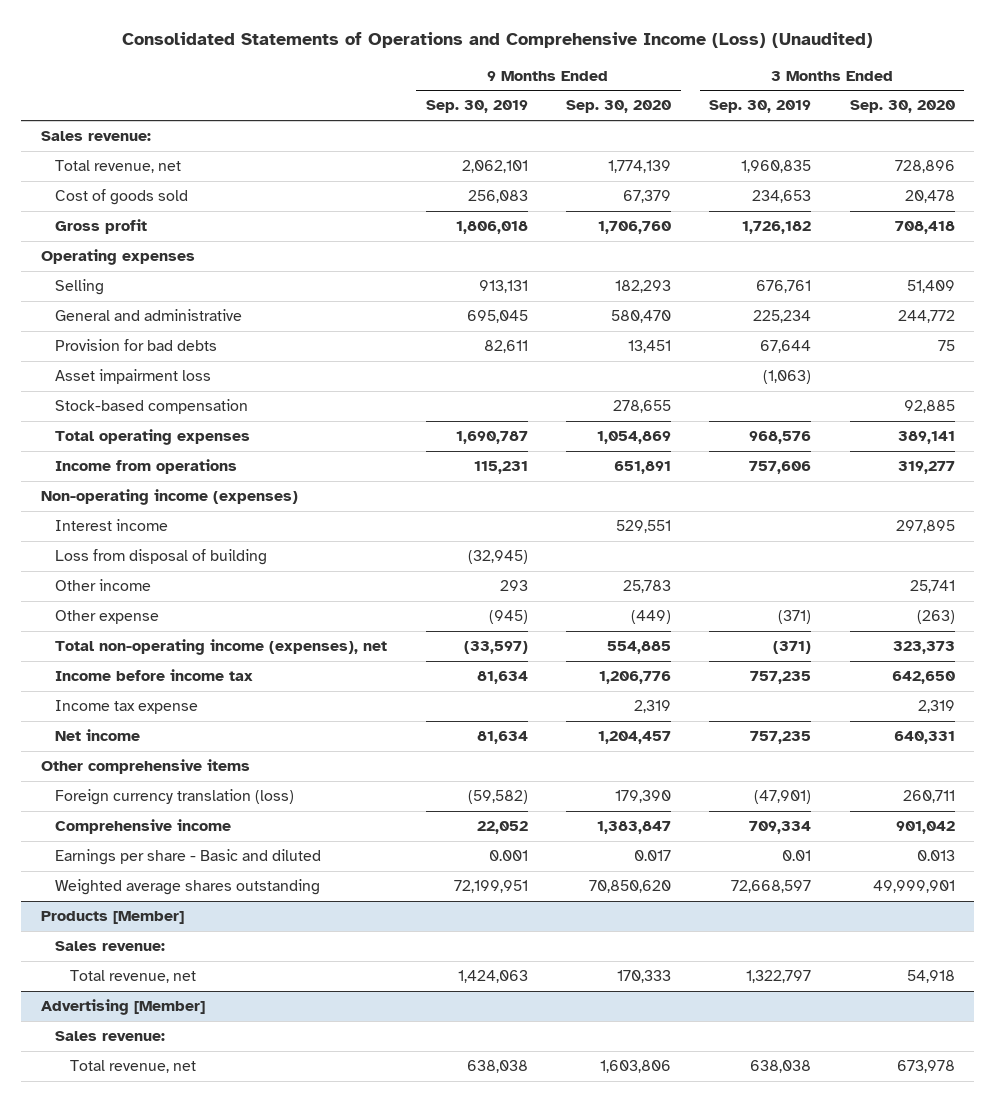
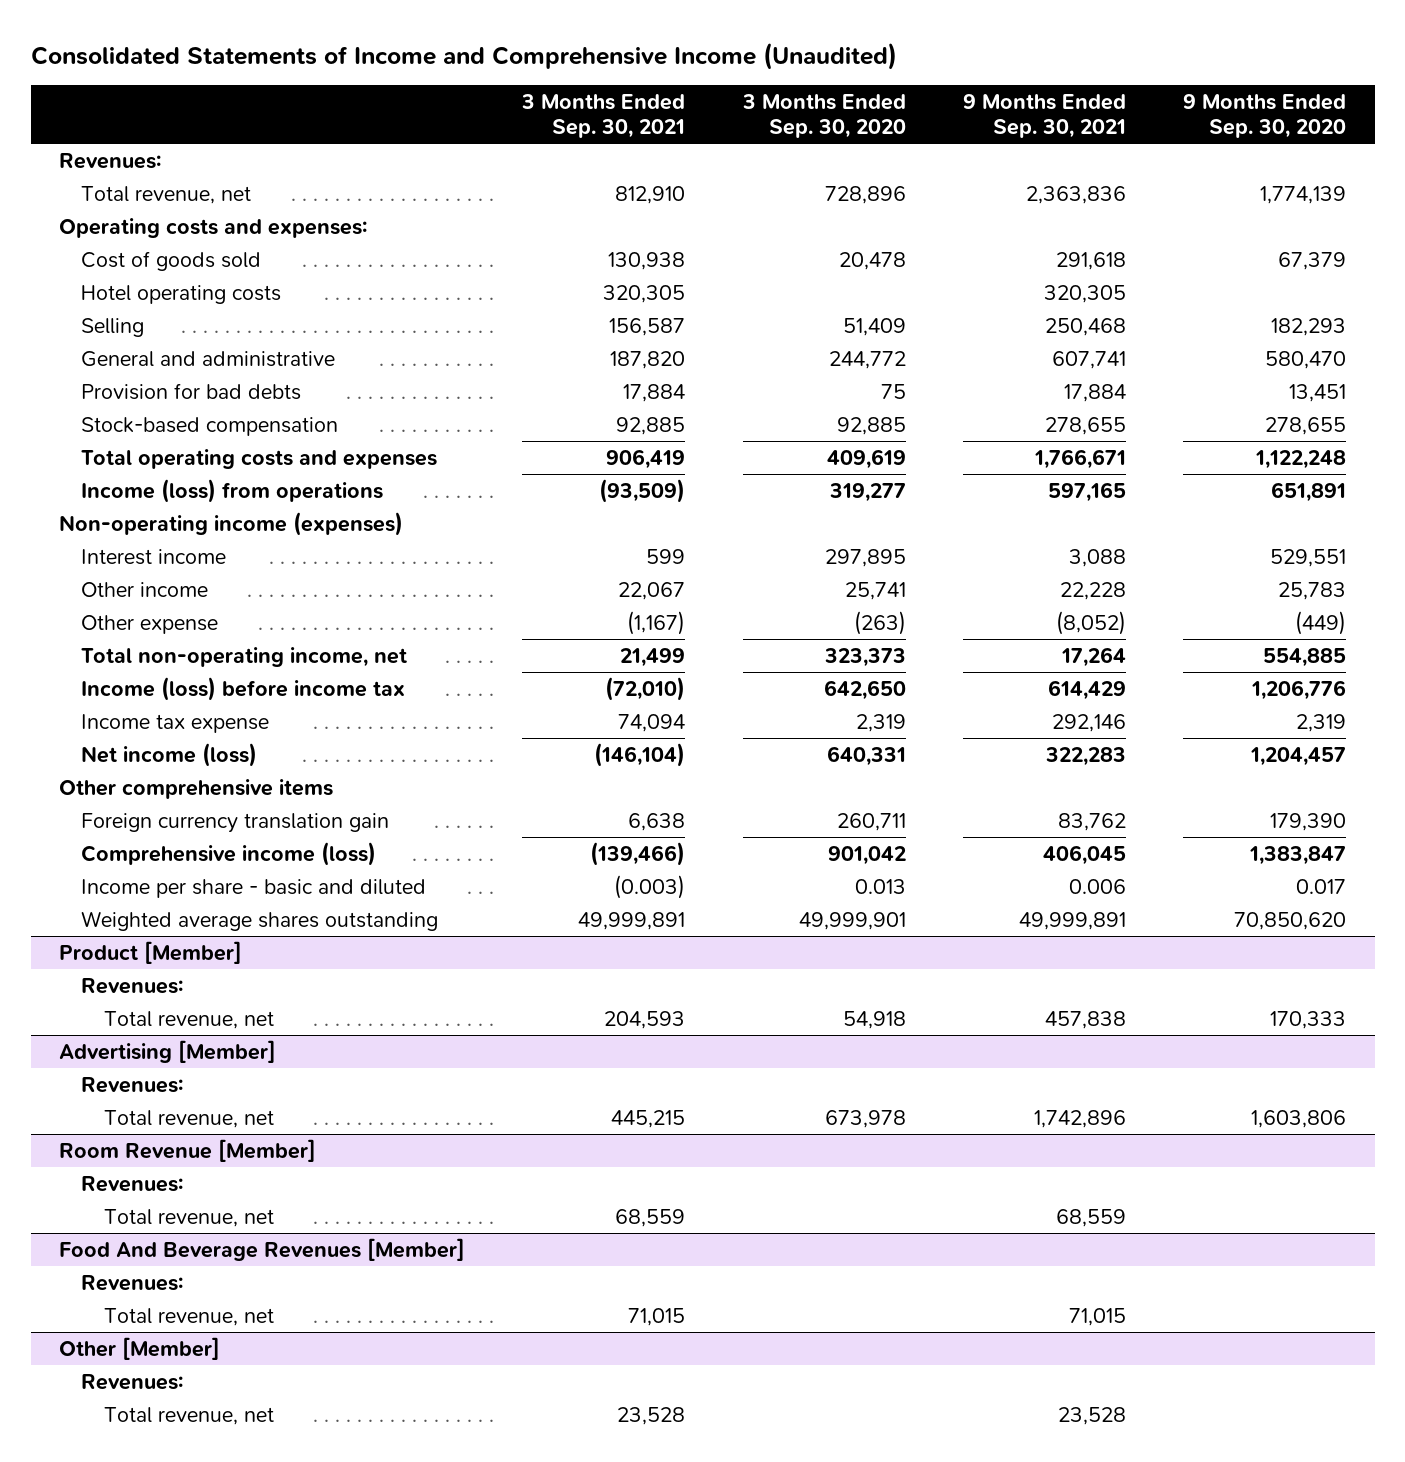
[121,32,873,49] Consolidated Statements of Operations and Comprehensive Income (Loss) (Unaudited) -> [30,41,897,70] Consolidated Statements of Income and Comprehensive Income (Unaudited)
[425,100,528,114] Sep. 30, 2019 -> none
[709,100,812,114] Sep. 30, 2019 -> none
none -> [521,94,686,138] 3 Months Ended Sep. 30, 2021
none -> [962,94,1126,138] 9 Months Ended Sep. 30, 2021
[40,131,151,142] Sales revenue: -> none
none -> [59,152,162,169] Revenues:
none -> [59,217,368,238] Operating costs and expenses:
[55,219,148,235] Gross profit -> none
[40,249,195,266] Operating expenses -> none
none -> [81,284,282,304] Hotel operating costs
[55,369,212,385] Asset impairment loss -> none
[55,429,251,446] Total operating expenses -> [81,448,438,469] Total operating costs and expenses
[596,431,671,445] 1,054,869 -> [1254,449,1346,469] 1,122,248
[897,431,955,445] 389,141 -> [826,448,906,469] 409,619
[55,459,238,475] Income from operations -> [81,478,384,503] Income (loss) from operations
[55,549,268,566] Loss from disposal of building -> none
[55,639,388,656] Total non-operating income (expenses), net -> [81,646,408,667] Total non-operating income, net
[55,669,254,682] Income before income tax -> [81,676,406,701] Income (loss) before income tax
[55,729,141,742] Net income -> [81,742,258,767] Net income (loss)
[55,789,295,806] Foreign currency translation (loss) -> [81,812,390,833] Foreign currency translation gain
[55,819,232,835] Comprehensive income -> [81,841,377,866] Comprehensive income (loss)
[55,849,322,866] Earnings per share - Basic and diluted -> [81,878,427,898] Income per share - basic and diluted
[55,941,166,952] Sales revenue: -> none
[40,911,184,925] Products [Member] -> [59,940,243,964] Product [Member]
none -> [81,977,184,994] Revenues:
[55,1031,166,1042] Sales revenue: -> none
none -> [81,1076,184,1093] Revenues:
none -> [59,1138,317,1162] Room Revenue [Member]
none -> [81,1175,184,1192] Revenues:
none -> [103,1208,274,1227] Total revenue, net
none -> [59,1237,466,1261] Food And Beverage Revenues [Member]
none -> [81,1274,184,1291] Revenues:
none -> [103,1307,274,1326] Total revenue, net
none -> [59,1336,221,1360] Other [Member]
none -> [81,1373,184,1390] Revenues:
none -> [103,1406,274,1425] Total revenue, net

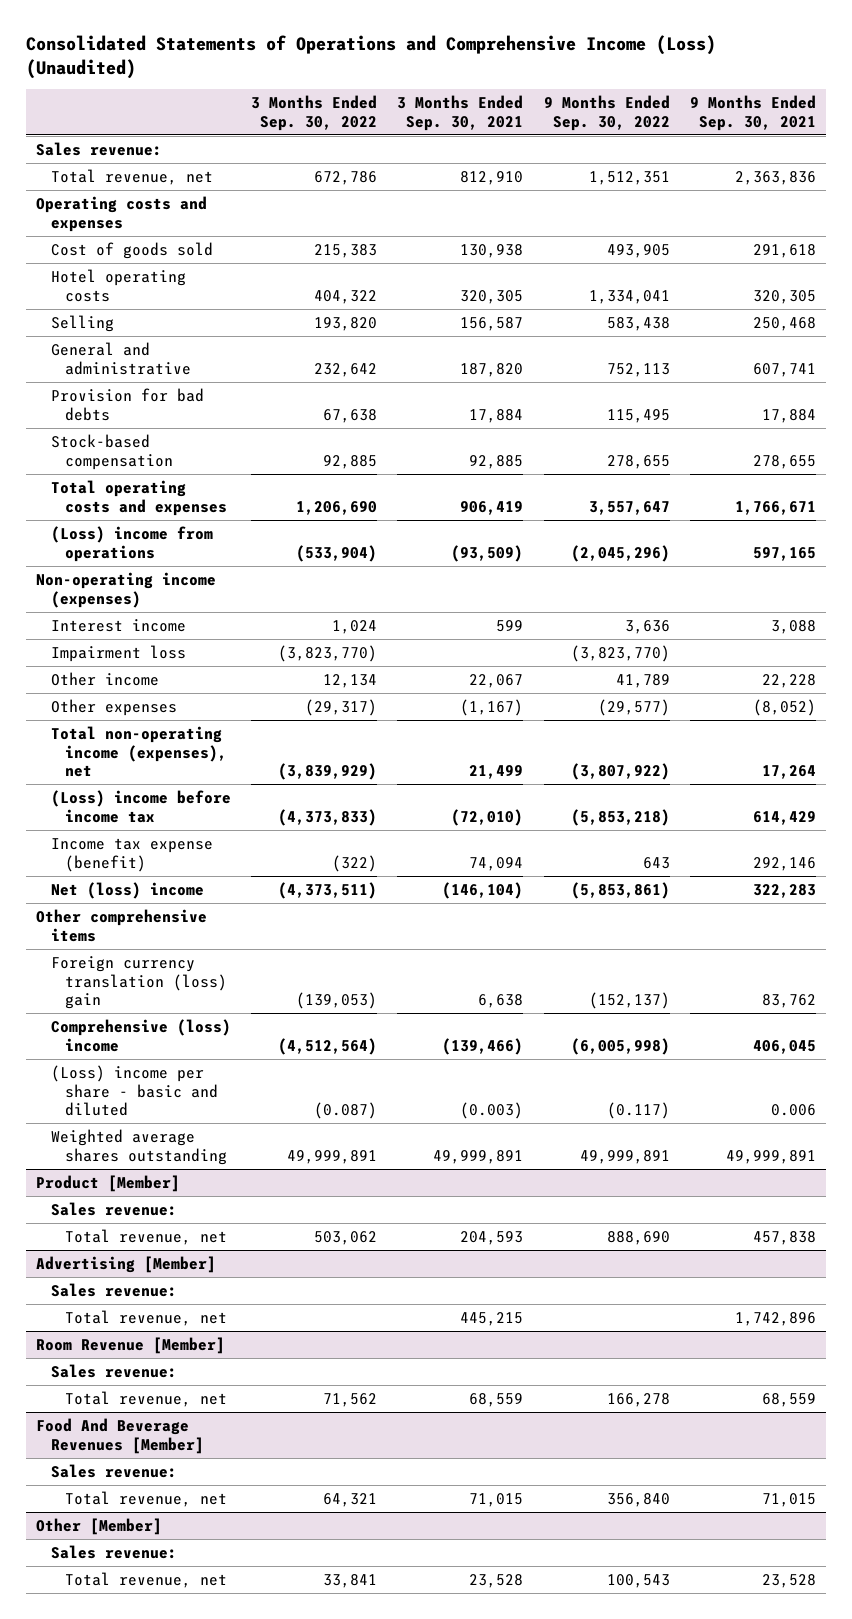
[30,41,897,70] Consolidated Statements of Income and Comprehensive Income (Unaudited) -> [25,34,716,79] Consolidated Statements of Operations and Comprehensive Income (Loss) (Unaudited)
[741,94,906,138] 3 Months Ended Sep. 30, 2020 -> none
[1182,94,1346,138] 9 Months Ended Sep. 30, 2020 -> none
none -> [250,95,377,131] 3 Months Ended Sep. 30, 2022
none -> [543,95,670,131] 9 Months Ended Sep. 30, 2022
[59,152,162,169] Revenues: -> none
none -> [35,141,162,156] Sales revenue:
[59,217,368,238] Operating costs and expenses: -> [35,195,207,232] Operating costs and expenses
[81,478,384,503] Income (loss) from operations -> [50,525,213,562] (Loss) income from operations
none -> [50,644,186,662] Impairment loss
[81,614,219,634] Other expense -> [50,698,177,716] Other expenses
[81,646,408,667] Total non-operating income, net -> [50,725,228,778] Total non-operating income (expenses), net
[81,676,406,701] Income (loss) before income tax -> [50,789,231,823] (Loss) income before income tax
[81,713,270,733] Income tax expense -> [50,837,213,872] Income tax expense (benefit)
[81,742,258,767] Net income (loss) -> [50,881,204,899] Net (loss) income
[81,812,390,833] Foreign currency translation gain -> [50,955,228,1010] Foreign currency translation (loss) gain
[81,841,377,866] Comprehensive income (loss) -> [50,1018,231,1052] Comprehensive (loss) income
[81,878,427,898] Income per share - basic and diluted -> [50,1064,219,1117] (Loss) income per share - basic and diluted
[81,977,184,994] Revenues: -> none
none -> [50,1201,177,1216] Sales revenue:
[81,1076,184,1093] Revenues: -> none
none -> [50,1282,177,1297] Sales revenue:
[81,1175,184,1192] Revenues: -> none
none -> [50,1363,177,1378] Sales revenue:
[81,1274,184,1291] Revenues: -> none
none -> [50,1463,177,1478] Sales revenue:
[81,1373,184,1390] Revenues: -> none
none -> [50,1544,177,1559] Sales revenue:

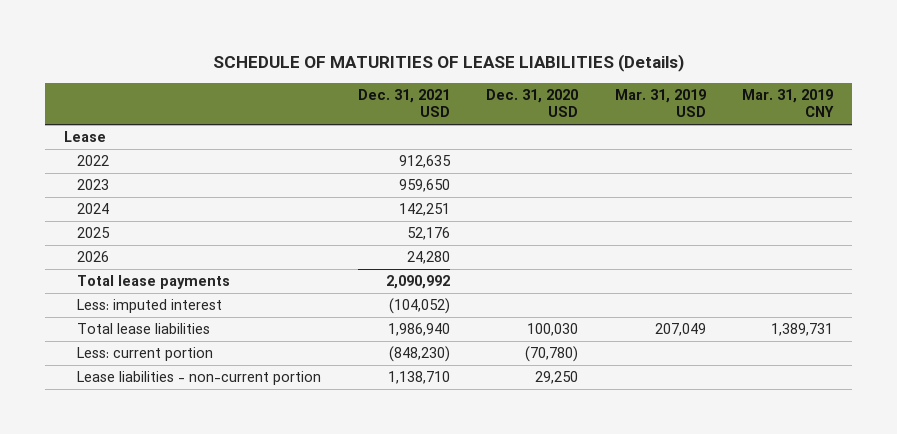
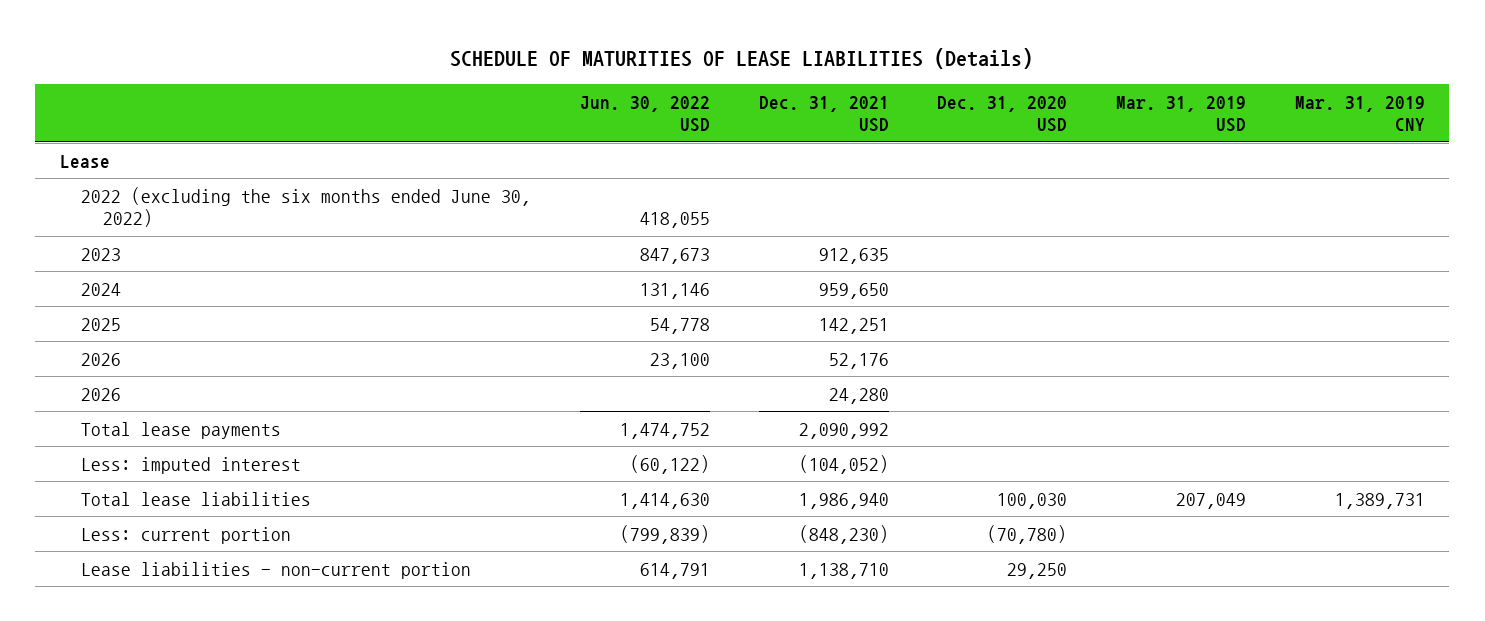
none -> [579,95,710,133] Jun. 30, 2022 USD
none -> [81,186,532,228] 2022 (excluding the six months ended June 30, 2022)
[77,155,110,167] 2022 -> [81,247,122,261] 2023
[77,179,110,191] 2023 -> [81,282,122,296] 2024
[77,203,110,215] 2024 -> [81,317,122,331] 2025
[77,227,111,239] 2025 -> [81,352,122,366] 2026

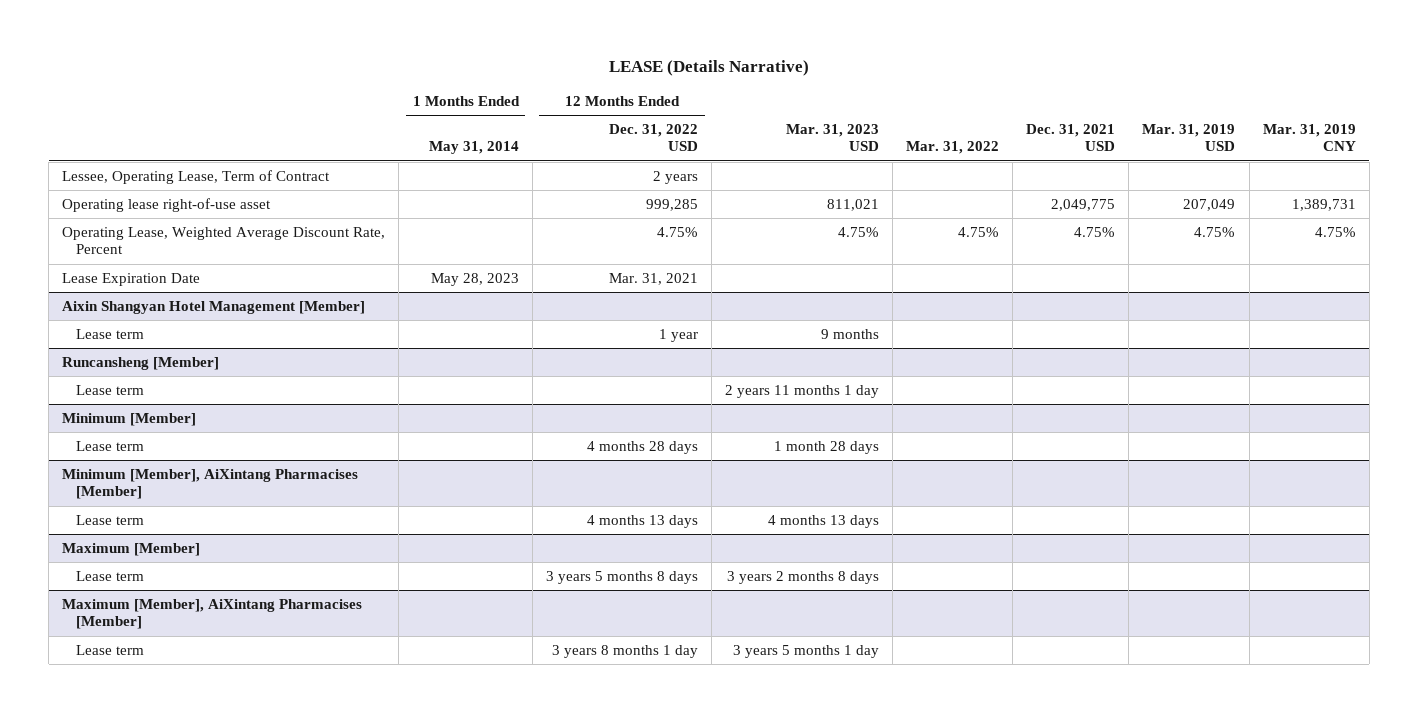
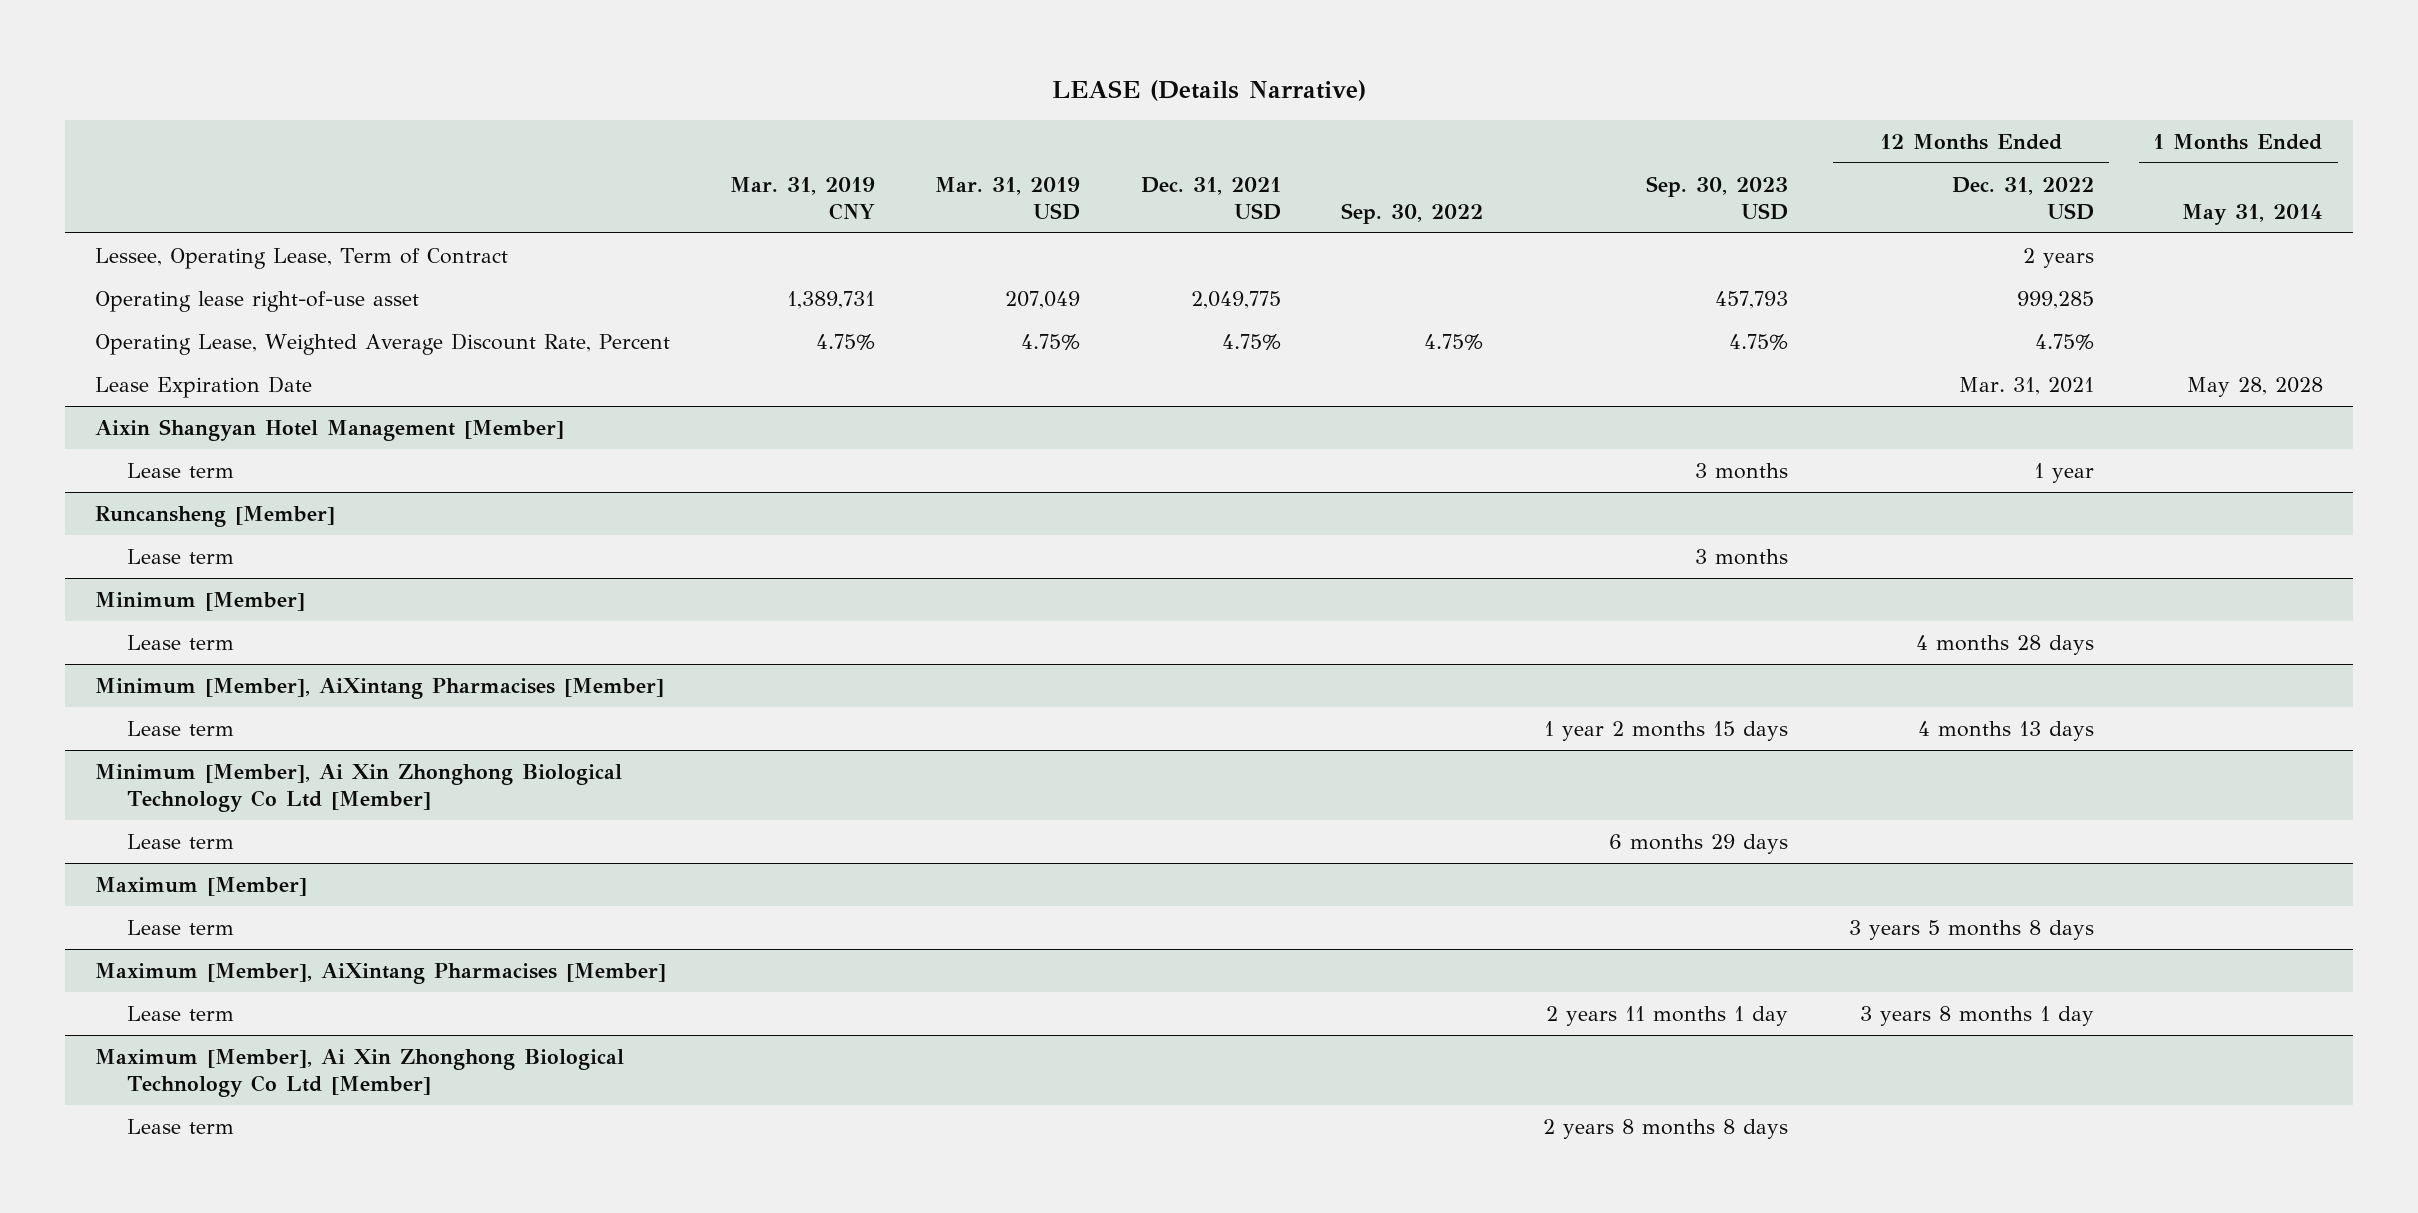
[785,124,879,152] Mar. 31, 2023 USD -> none
[906,141,1000,155] Mar. 31, 2022 -> none
none -> [1340,202,1483,224] Sep. 30, 2022
none -> [1646,175,1789,220] Sep. 30, 2023 USD
[430,273,519,287] May 28, 2023 -> [2186,376,2323,397] May 28, 2028
none -> [94,763,622,812] Minimum [Member], Ai Xin Zhonghong Biological Technology Co Ltd [Member]
none -> [127,833,235,849] Lease term
none -> [94,1048,624,1097] Maximum [Member], Ai Xin Zhonghong Biological Technology Co Ltd [Member]
none -> [127,1118,235,1134] Lease term

